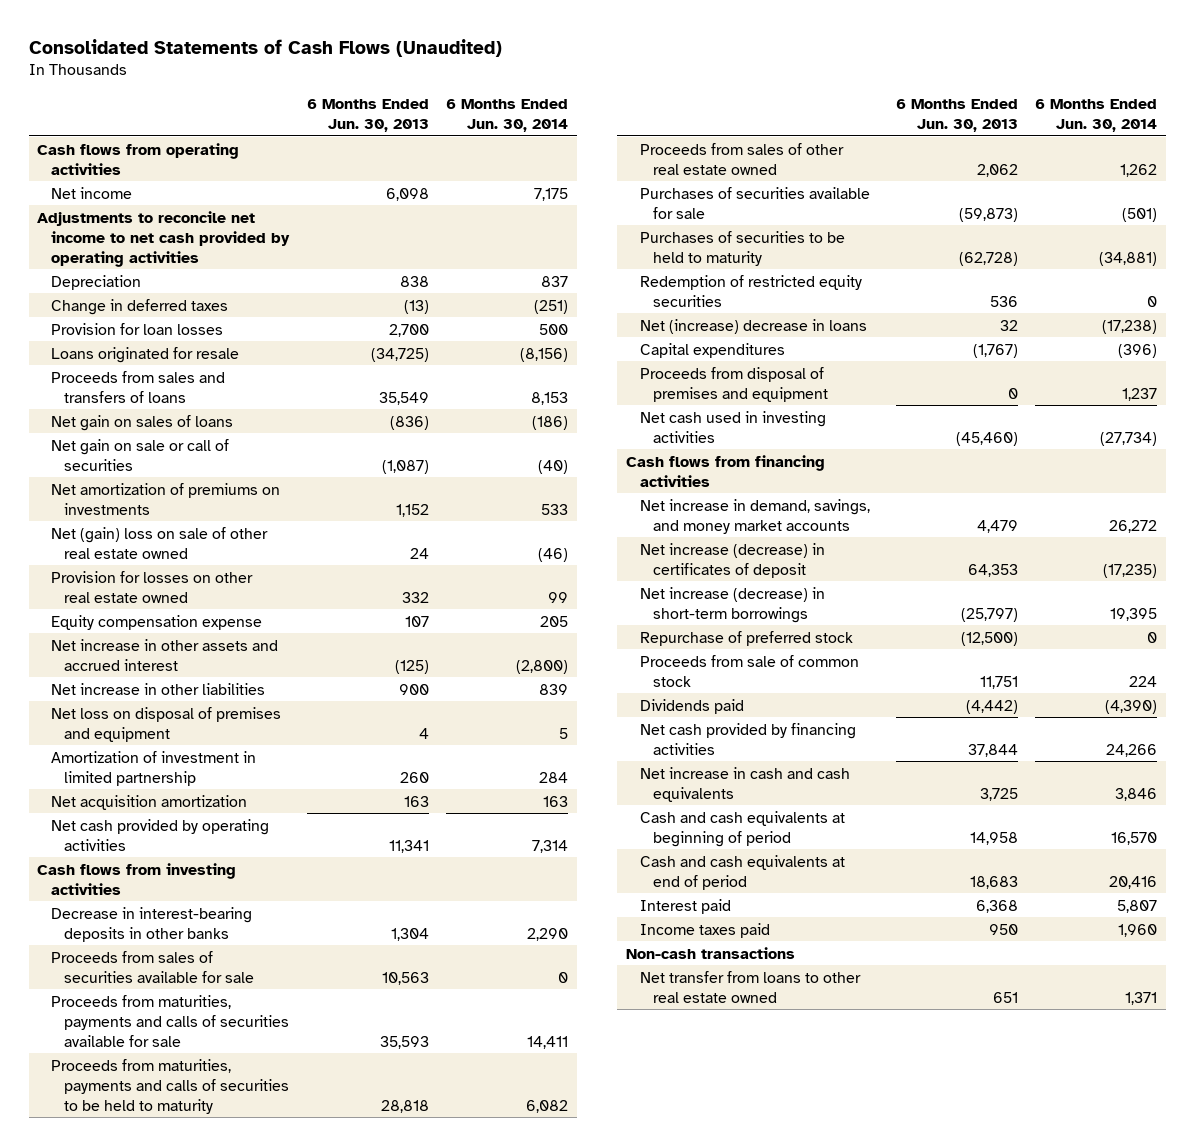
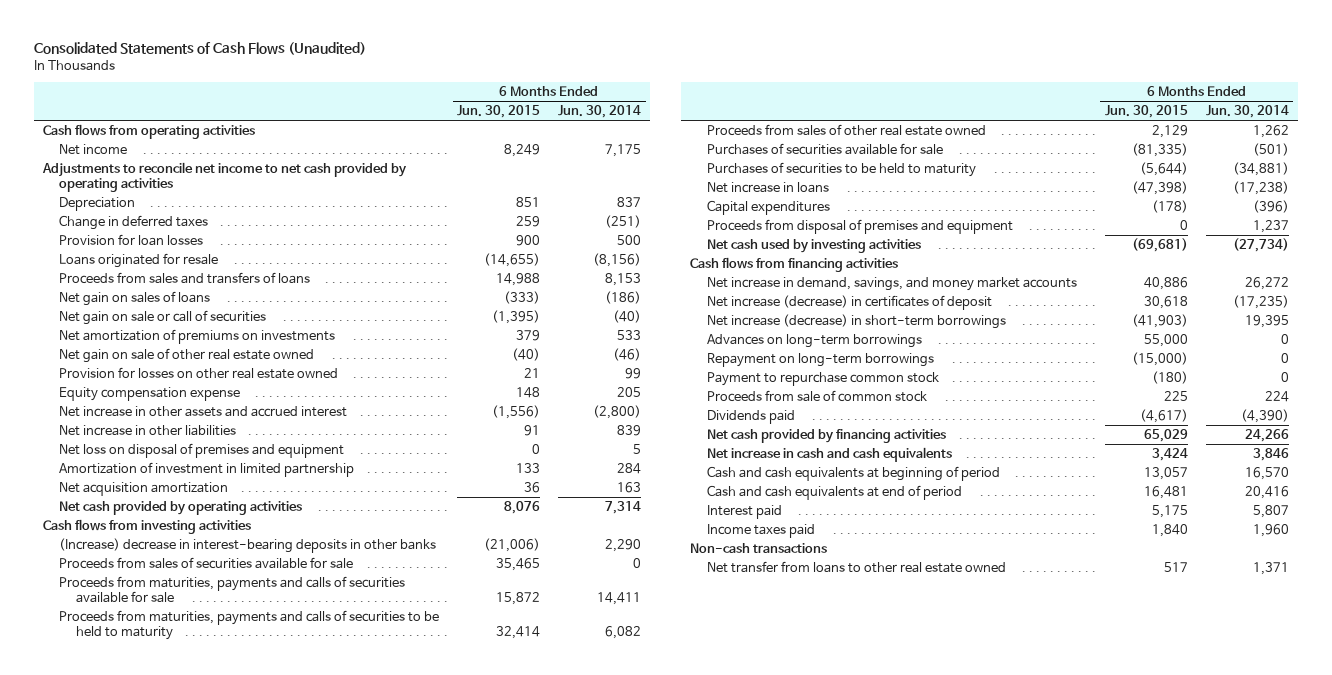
[306,99,429,133] 6 Months Ended Jun. 30, 2013 -> none
none -> [457,105,541,119] Jun. 30, 2015
[50,526,268,559] Net (gain) loss on sale of other real estate owned -> [59,347,315,363] Net gain on sale of other real estate owned
[50,906,252,942] Decrease in interest-bearing deposits in other banks -> [59,537,437,553] (Increase) decrease in interest-bearing deposits in other banks
[639,274,862,307] Redemption of restricted equity securities -> none
[639,318,867,334] Net (increase) decrease in loans -> [706,181,829,193] Net increase in loans
[639,410,826,443] Net cash used in investing activities -> [706,238,921,253] Net cash used by investing activities
[639,630,853,646] Repurchase of preferred stock -> none
none -> [706,333,922,348] Advances on long-term borrowings
none -> [706,352,934,367] Repayment on long-term borrowings
none -> [706,371,939,386] Payment to repurchase common stock

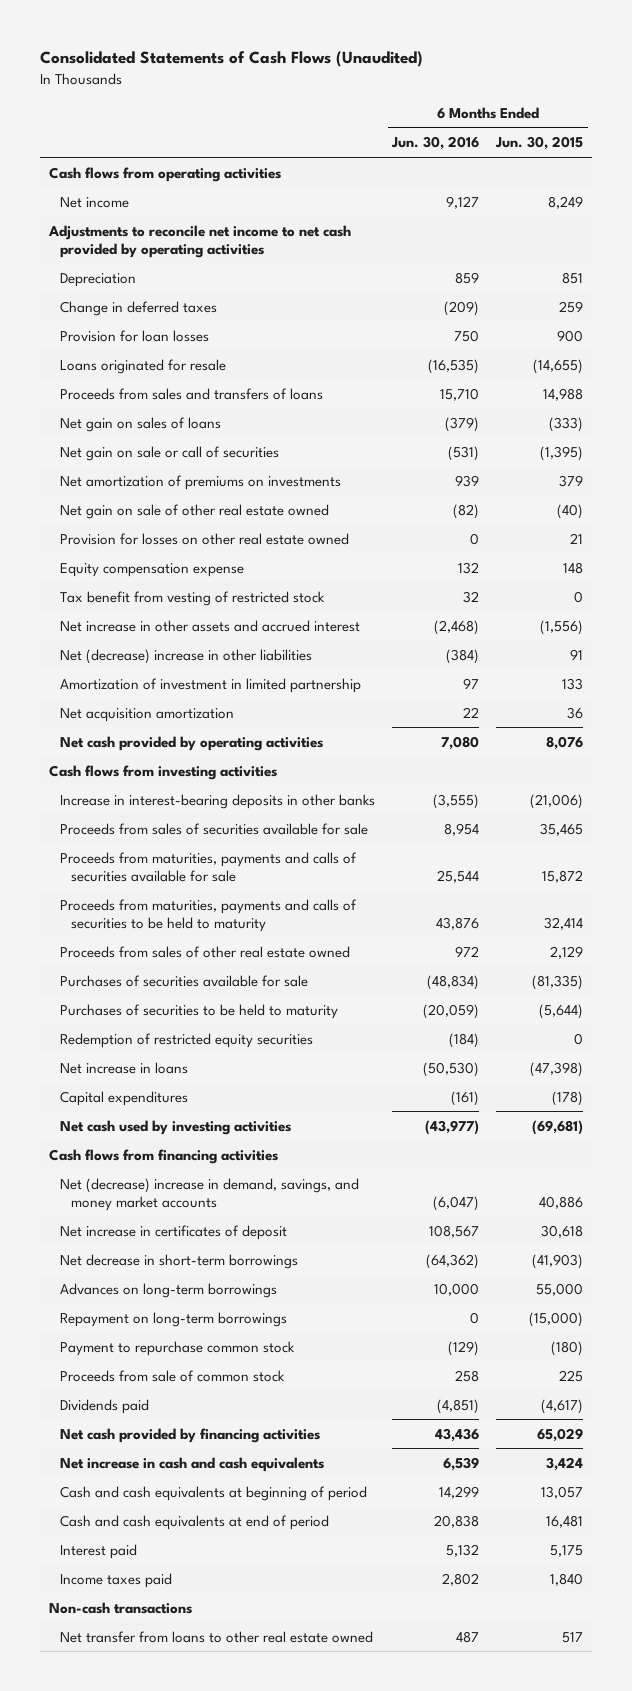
[558,105,642,119] Jun. 30, 2014 -> none
none -> [391,136,480,151] Jun. 30, 2016
none -> [59,590,325,606] Tax benefit from vesting of restricted stock
[59,442,345,458] Net loss on disposal of premises and equipment -> none
[59,424,237,436] Net increase in other liabilities -> [59,648,312,664] Net (decrease) increase in other liabilities
[59,537,437,553] (Increase) decrease in interest-bearing deposits in other banks -> [59,793,375,809] Increase in interest-bearing deposits in other banks
none -> [59,1032,313,1048] Redemption of restricted equity securities
[706,218,1013,234] Proceeds from disposal of premises and equipment -> none
[706,276,1077,291] Net increase in demand, savings, and money market accounts -> [59,1177,359,1211] Net (decrease) increase in demand, savings, and money market accounts
[706,294,992,310] Net increase (decrease) in certificates of deposit -> [59,1224,287,1240] Net increase in certificates of deposit
[706,313,1006,329] Net increase (decrease) in short-term borrowings -> [59,1253,298,1269] Net decrease in short-term borrowings

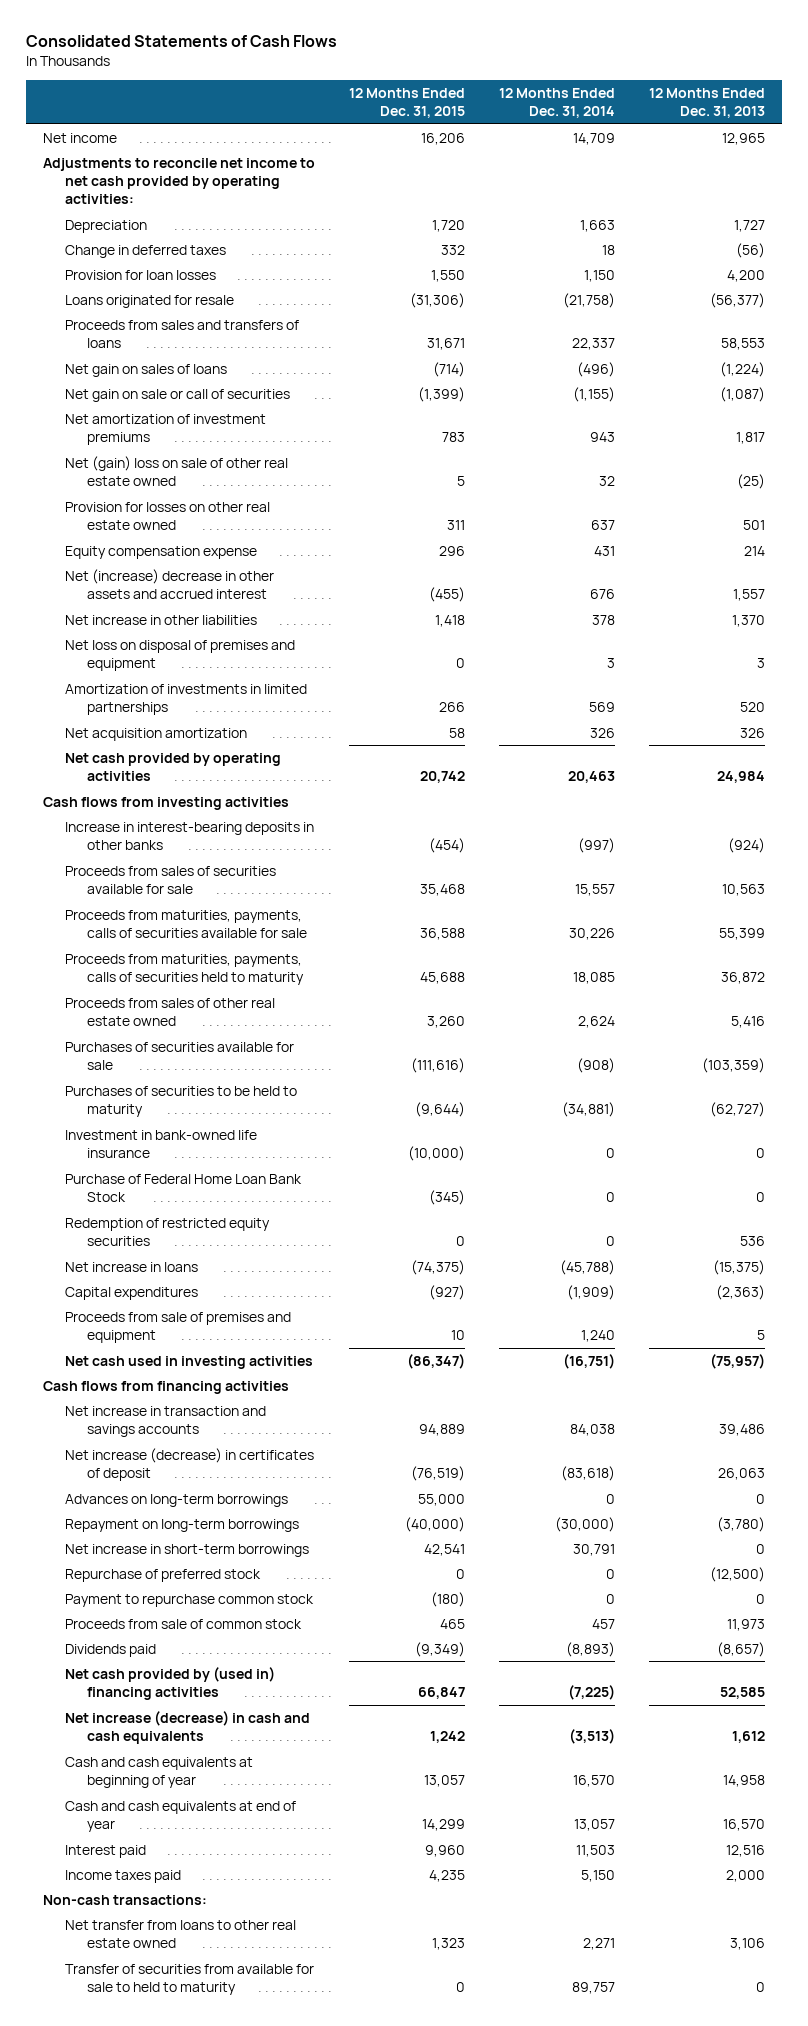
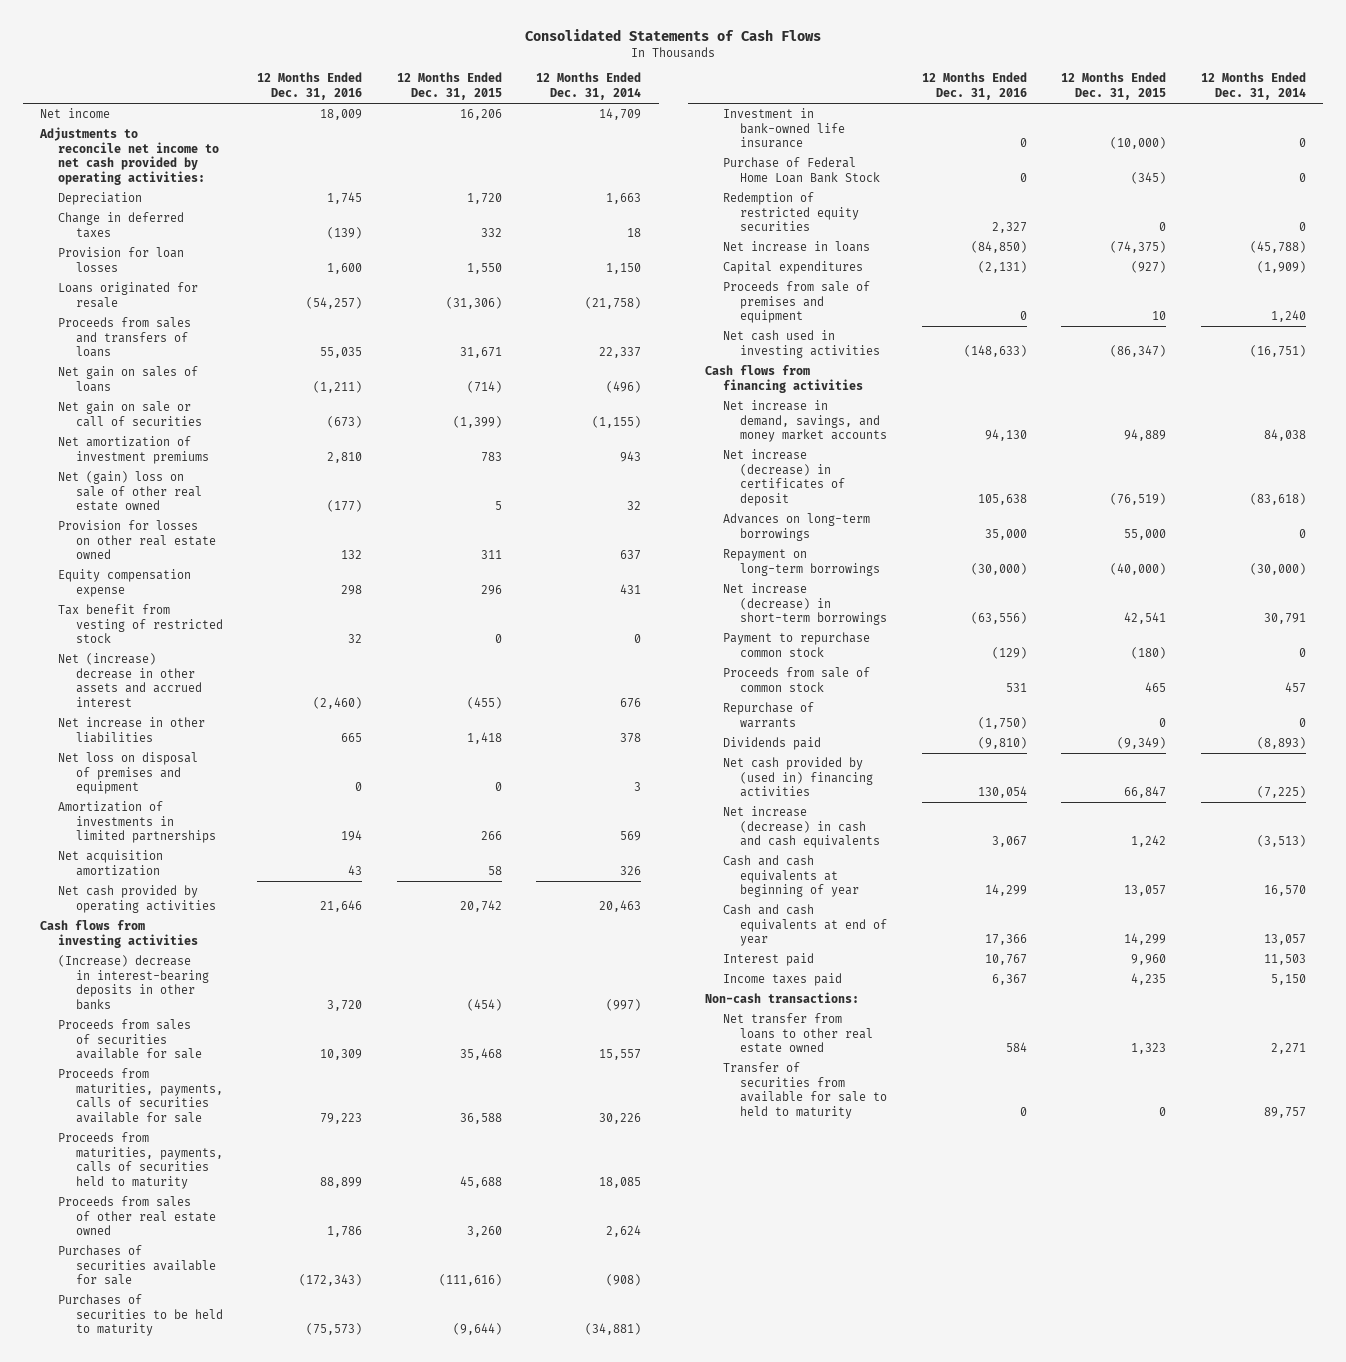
[649,88,766,119] 12 Months Ended Dec. 31, 2013 -> none
none -> [257,72,363,100] 12 Months Ended Dec. 31, 2016
none -> [57,604,223,644] Tax benefit from vesting of restricted stock
[64,821,314,850] Increase in interest-bearing deposits in other banks -> [57,955,209,1010] (Increase) decrease in interest-bearing deposits in other banks
[64,1405,266,1437] Net increase in transaction and savings accounts -> [722,400,888,443] Net increase in demand, savings, and money market accounts
[64,1568,261,1582] Repurchase of preferred stock -> none
[64,1543,309,1557] Net increase in short-term borrowings -> [722,583,888,626] Net increase (decrease) in short-term borrowings
none -> [722,702,814,728] Repurchase of warrants

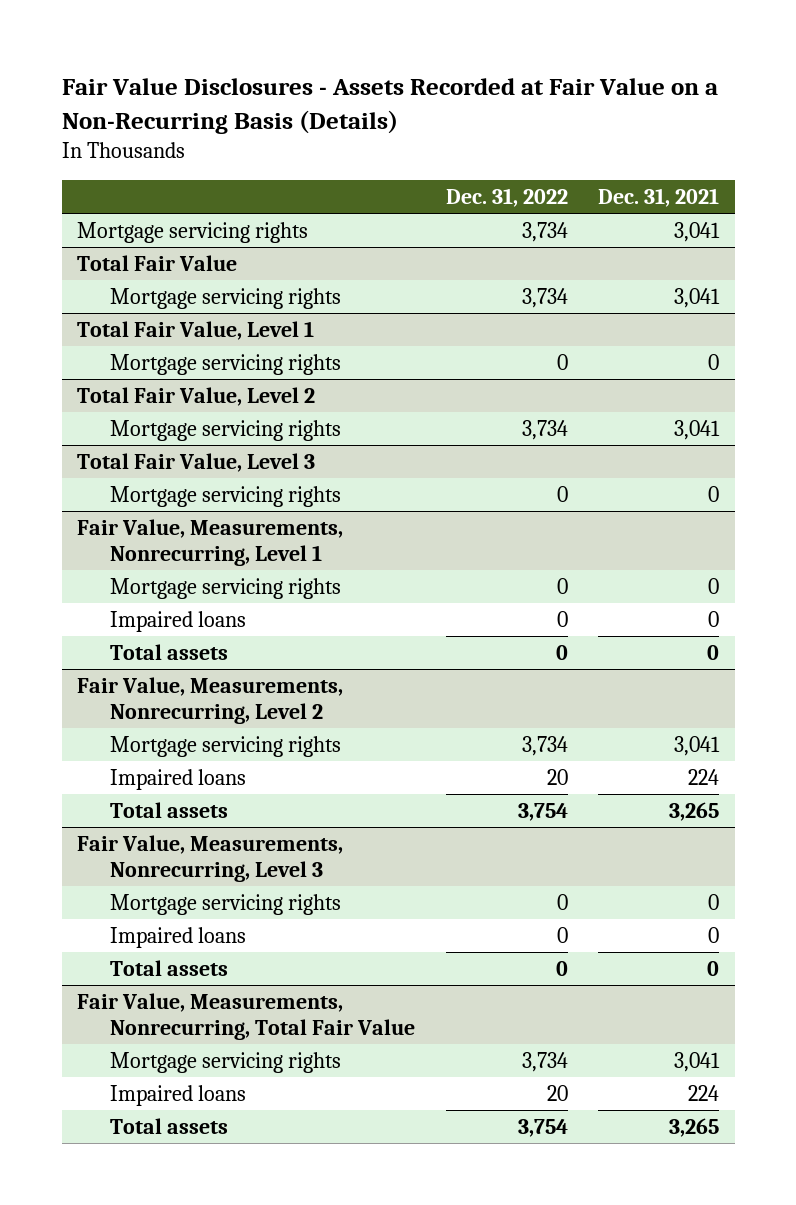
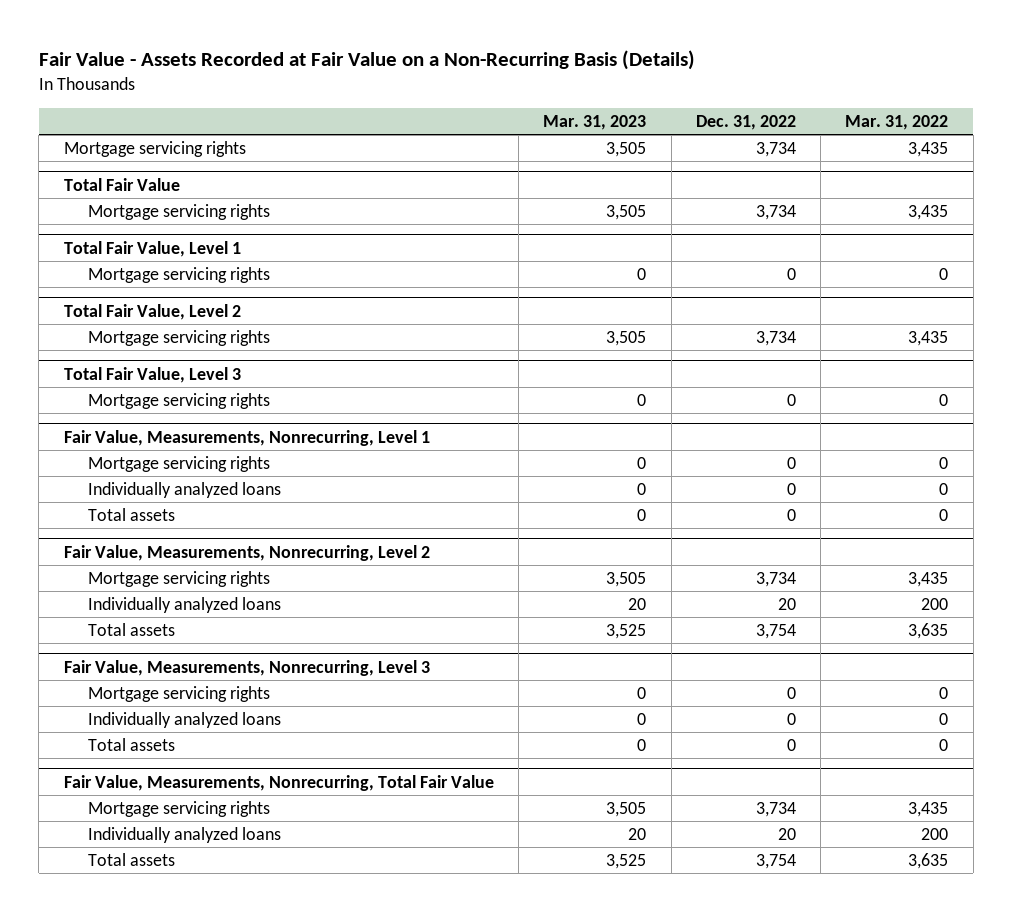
[61,78,718,134] Fair Value Disclosures - Assets Recorded at Fair Value on a Non-Recurring Basis (Details) -> [38,50,695,71] Fair Value - Assets Recorded at Fair Value on a Non-Recurring Basis (Details)
[598,187,720,207] Dec. 31, 2021 -> none
none -> [543,114,647,130] Mar. 31, 2023
none -> [845,114,949,130] Mar. 31, 2022
[109,610,246,632] Impaired loans -> [88,481,282,498] Individually analyzed loans
[109,768,246,790] Impaired loans -> [88,596,282,613] Individually analyzed loans
[109,926,246,948] Impaired loans -> [88,711,282,728] Individually analyzed loans
[109,1084,246,1106] Impaired loans -> [88,826,282,843] Individually analyzed loans

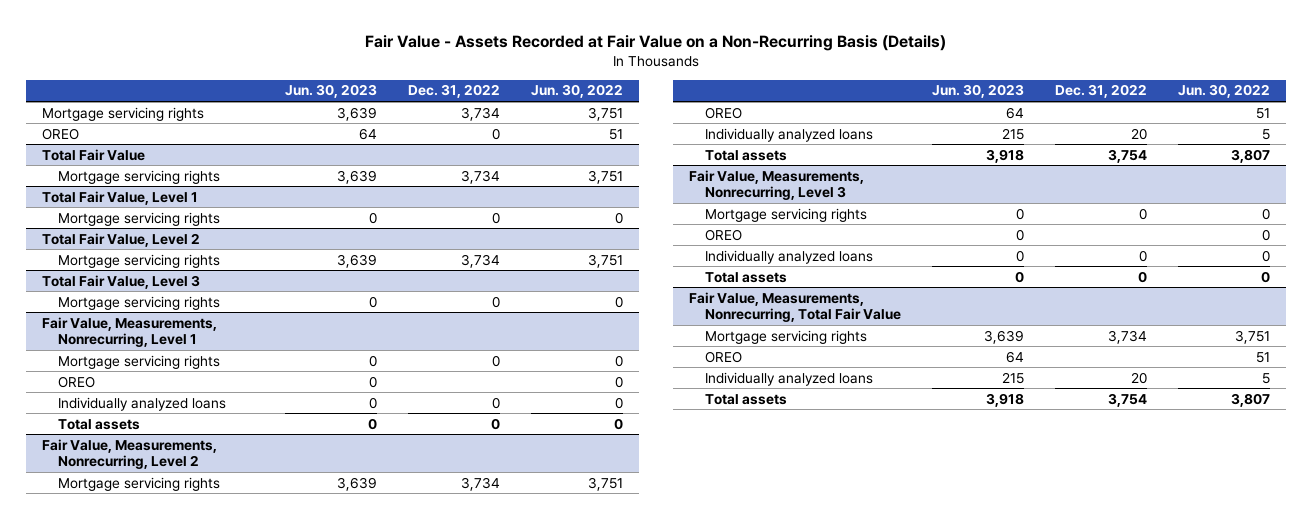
[543,114,647,130] Mar. 31, 2023 -> none
[845,114,949,130] Mar. 31, 2022 -> none
none -> [284,84,377,99] Jun. 30, 2023
none -> [531,84,624,99] Jun. 30, 2022
none -> [41,127,79,140] OREO
none -> [57,375,95,388] OREO
none -> [705,106,743,119] OREO
none -> [705,228,743,241] OREO
none -> [705,350,743,363] OREO

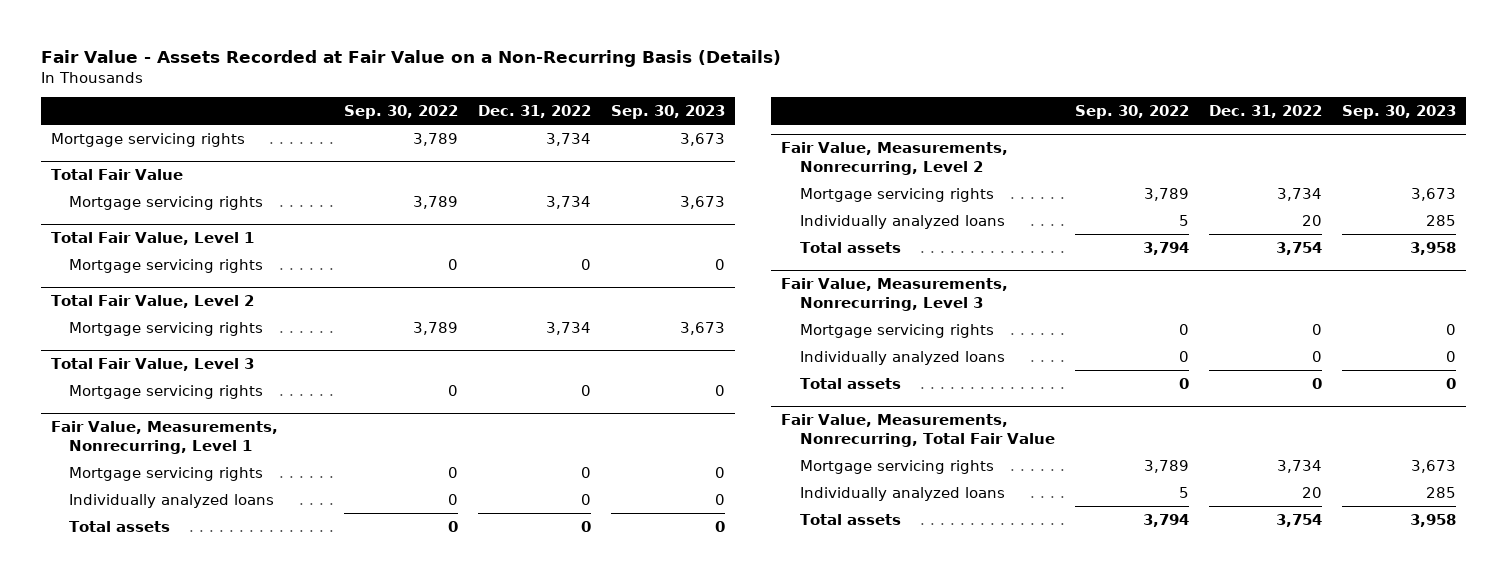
[284,84,377,99] Jun. 30, 2023 -> none
[531,84,624,99] Jun. 30, 2022 -> none
none -> [344,105,459,120] Sep. 30, 2022
none -> [610,105,725,120] Sep. 30, 2023
[41,127,79,140] OREO -> none
[57,375,95,388] OREO -> none
[705,106,743,119] OREO -> none
[705,228,743,241] OREO -> none
[705,350,743,363] OREO -> none

